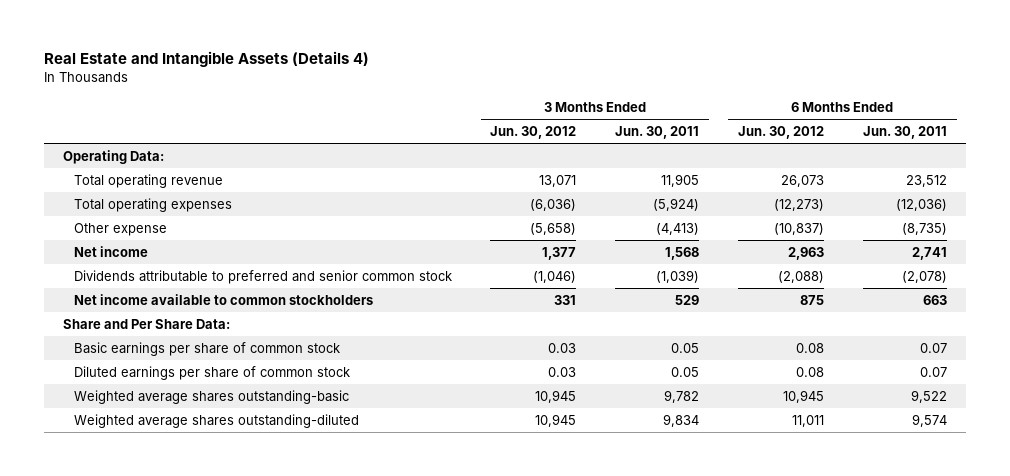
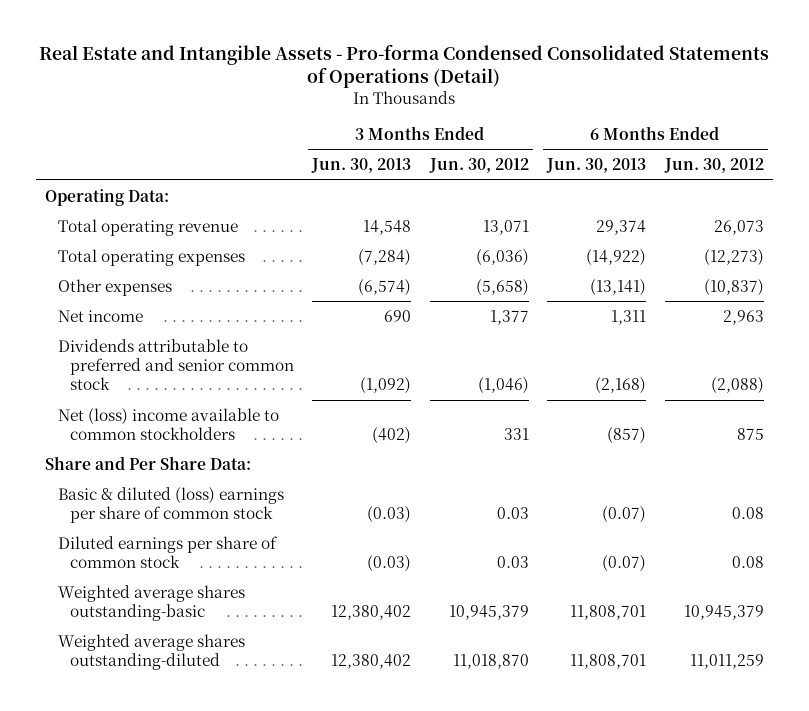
[43,51,369,68] Real Estate and Intangible Assets (Details 4) -> [39,43,770,89] Real Estate and Intangible Assets - Pro-forma Condensed Consolidated Statements of Operations (Detail)
[615,125,700,139] Jun. 30, 2011 -> none
[862,125,947,139] Jun. 30, 2011 -> none
none -> [311,158,412,174] Jun. 30, 2013
none -> [546,158,647,174] Jun. 30, 2013
[73,222,167,236] Other expense -> [57,278,172,296] Other expenses
[73,293,373,305] Net income available to common stockholders -> [57,407,279,440] Net (loss) income available to common stockholders
[73,341,340,356] Basic earnings per share of common stock -> [57,486,284,523] Basic & diluted (loss) earnings per share of common stock
[535,389,577,403] 10,945 -> [448,604,529,620] 10,945,379
[783,389,825,403] 10,945 -> [683,604,764,620] 10,945,379
[535,413,577,427] 10,945 -> [452,653,529,669] 11,018,870
[792,414,825,427] 11,011 -> [689,653,764,669] 11,011,259

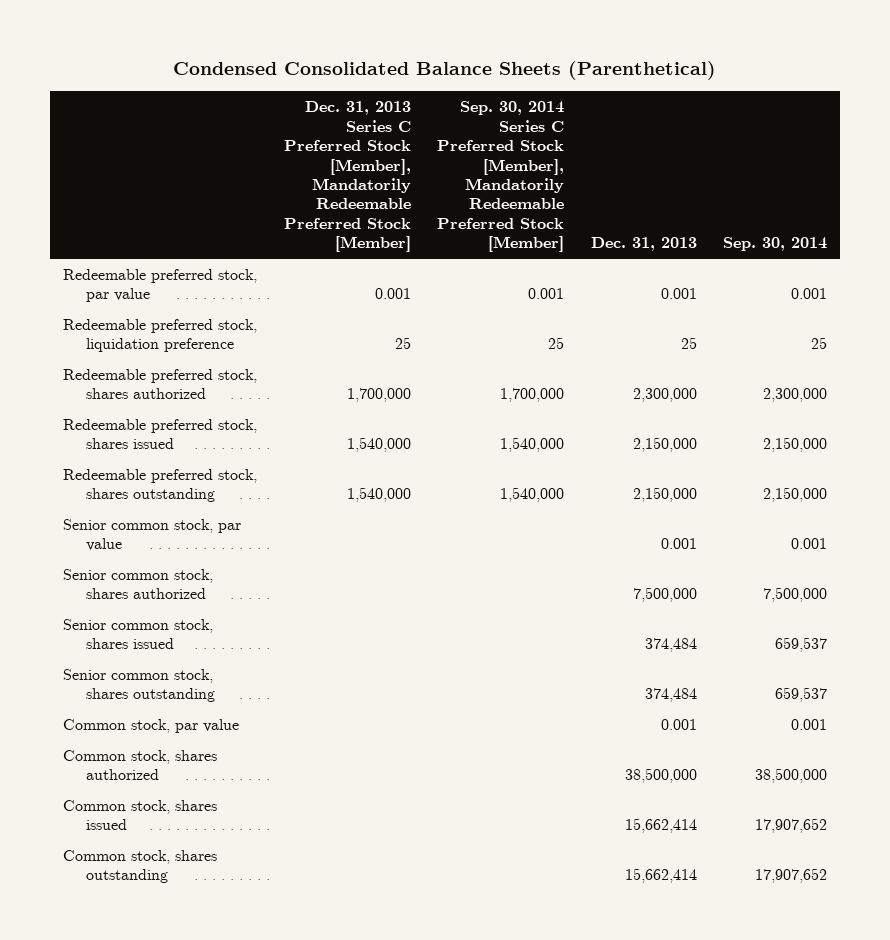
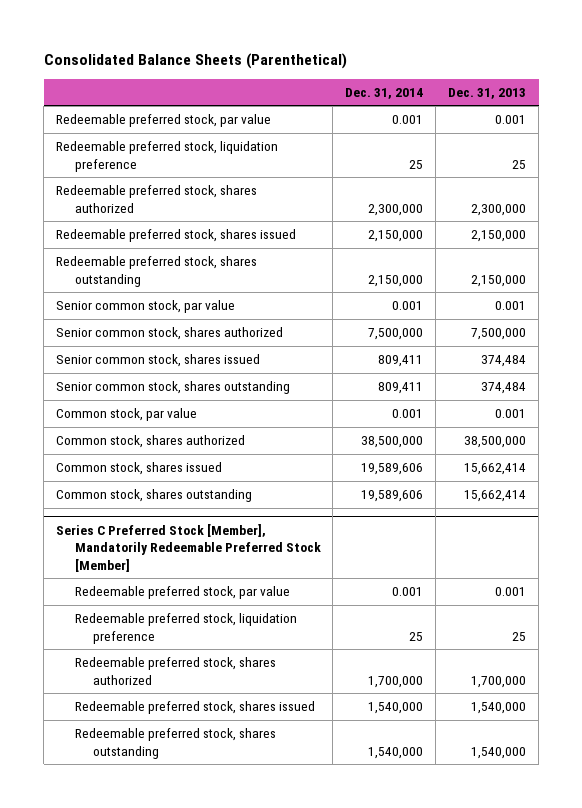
[173,61,717,81] Condensed Consolidated Balance Sheets (Parenthetical) -> [43,52,347,69] Consolidated Balance Sheets (Parenthetical)
[283,101,411,253] Dec. 31, 2013 Series C Preferred Stock [Member], Mandatorily Redeemable Preferred Stock [Member] -> none
[437,101,565,253] Sep. 30, 2014 Series C Preferred Stock [Member], Mandatorily Redeemable Preferred Stock [Member] -> none
[722,237,827,252] Sep. 30, 2014 -> none
none -> [345,87,424,99] Dec. 31, 2014
none -> [56,523,321,572] Series C Preferred Stock [Member], Mandatorily Redeemable Preferred Stock [Member]
none -> [74,586,290,600] Redeemable preferred stock, par value
none -> [74,613,297,644] Redeemable preferred stock, liquidation preference
none -> [74,657,276,685] Redeemable preferred stock, shares authorized
none -> [74,701,315,715] Redeemable preferred stock, shares issued
none -> [74,728,276,759] Redeemable preferred stock, shares outstanding

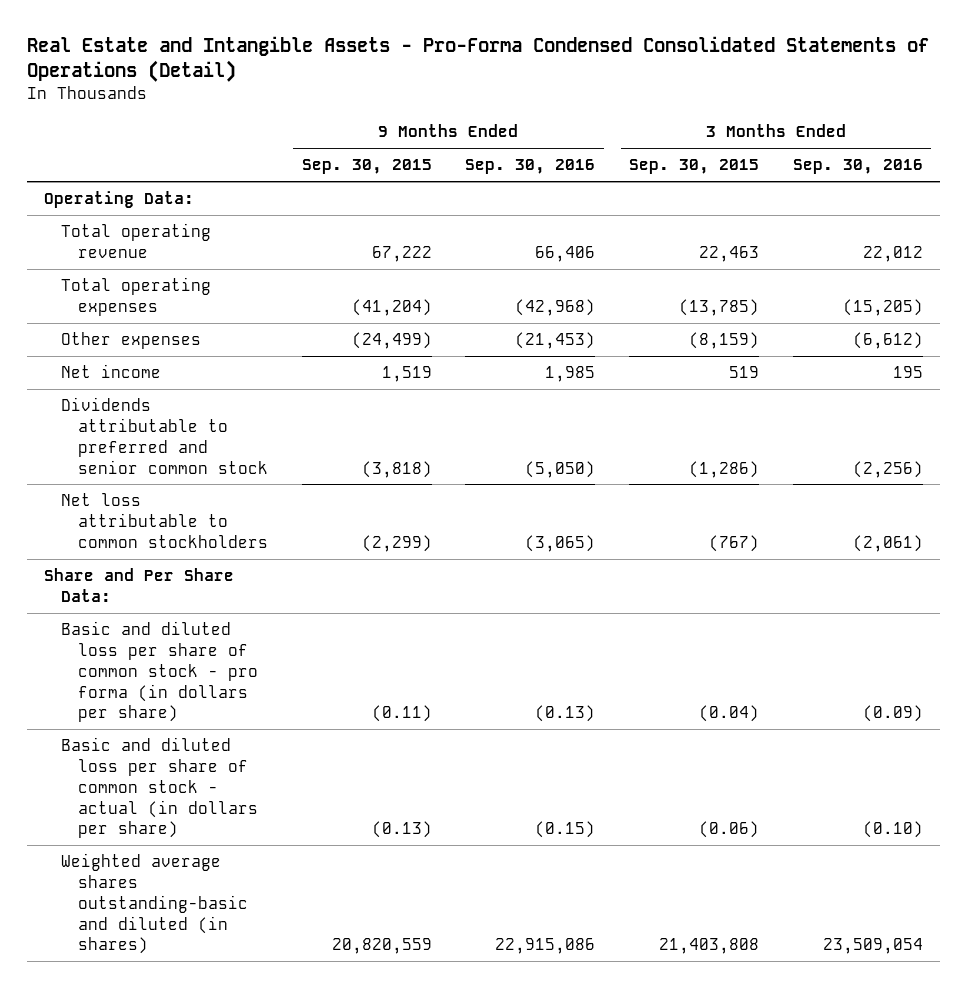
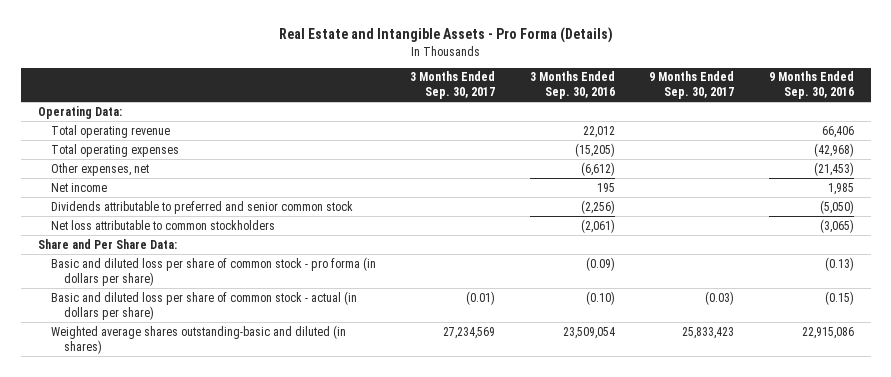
[27,36,930,83] Real Estate and Intangible Assets - Pro-Forma Condensed Consolidated Statements of Operations (Detail) -> [278,27,613,44] Real Estate and Intangible Assets - Pro Forma (Details)
[301,159,432,175] Sep. 30, 2015 -> none
[629,159,760,175] Sep. 30, 2015 -> none
none -> [410,71,496,100] 3 Months Ended Sep. 30, 2017
none -> [649,71,735,100] 9 Months Ended Sep. 30, 2017
[60,332,201,350] Other expenses -> [50,162,149,176] Other expenses, net

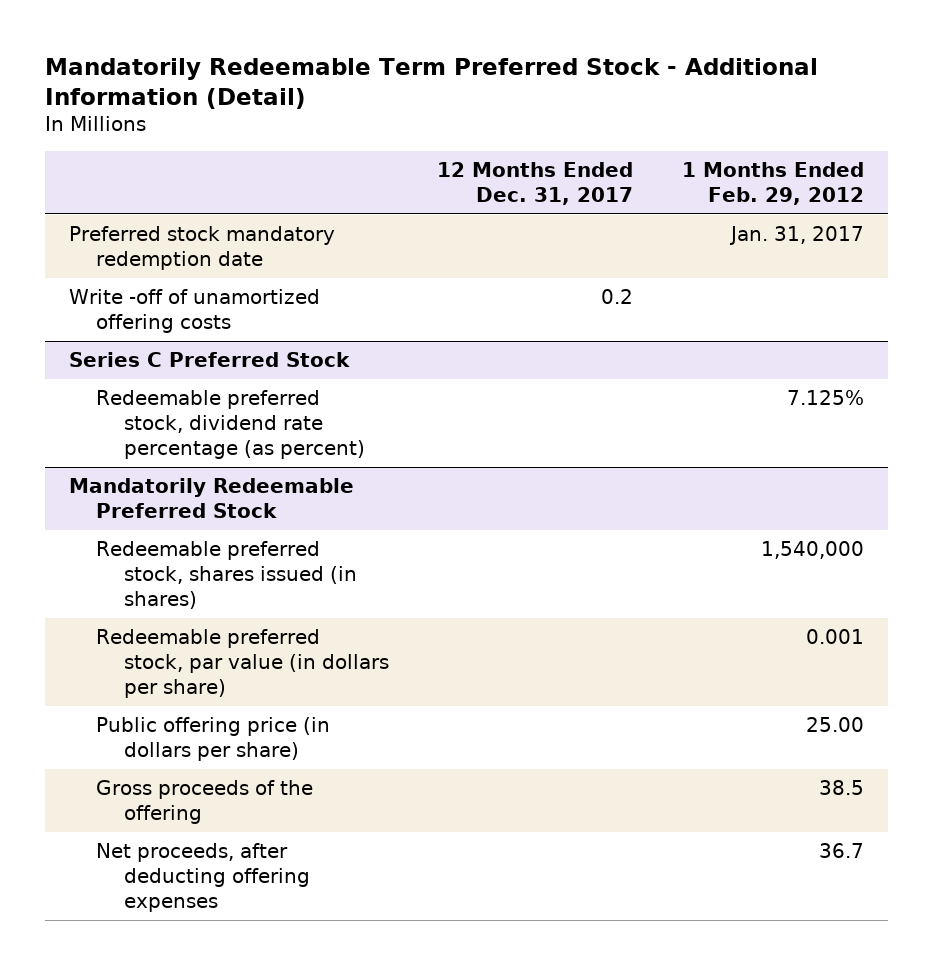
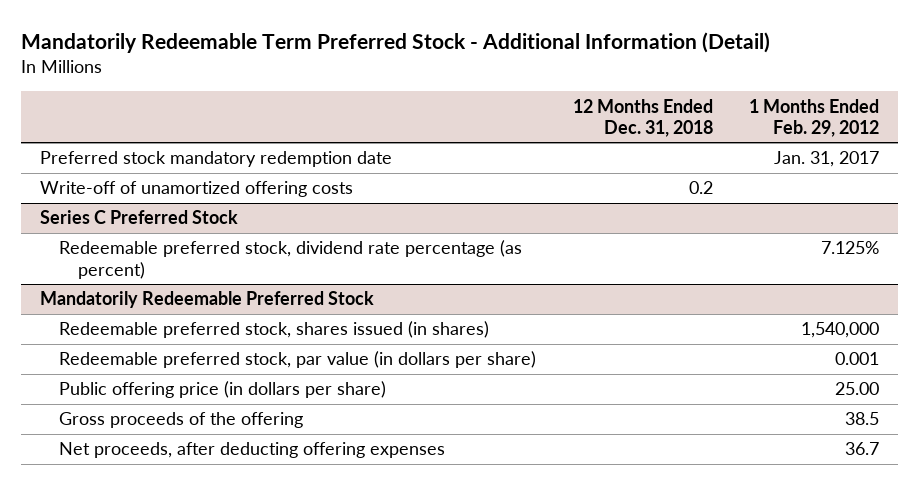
[437,161,634,205] 12 Months Ended Dec. 31, 2017 -> none
none -> [572,98,713,137] 12 Months Ended Dec. 31, 2018
[69,289,321,334] Write -off of unamortized offering costs -> [39,181,353,198] Write-off of unamortized offering costs

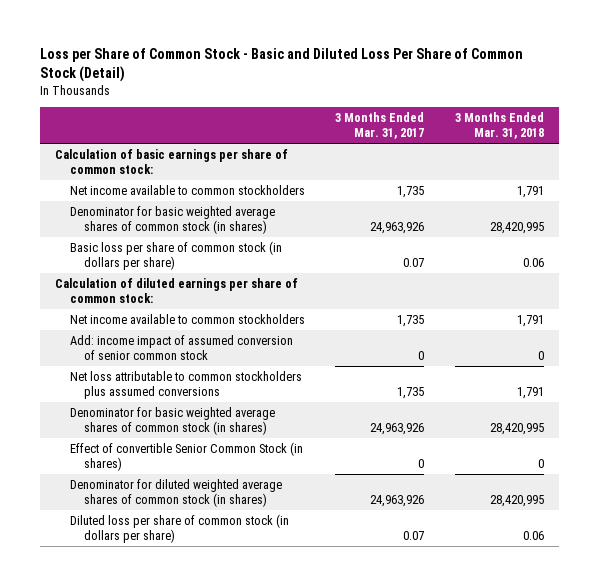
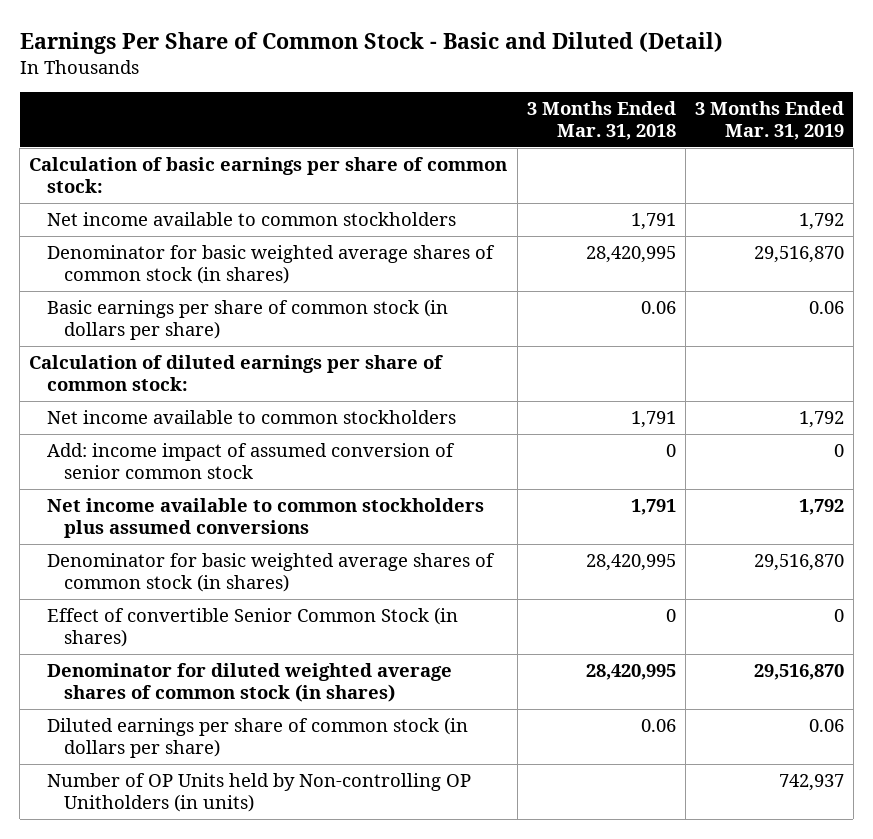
[39,47,523,83] Loss per Share of Common Stock - Basic and Diluted Loss Per Share of Common Stock (Detail) -> [19,31,723,54] Earnings Per Share of Common Stock - Basic and Diluted (Detail)
[335,112,425,139] 3 Months Ended Mar. 31, 2017 -> none
none -> [694,101,844,140] 3 Months Ended Mar. 31, 2019
[69,240,282,270] Basic loss per share of common stock (in dollars per share) -> [46,299,448,340] Basic earnings per share of common stock (in dollars per share)
[69,370,302,399] Net loss attributable to common stockholders plus assumed conversions -> [46,498,484,538] Net income available to common stockholders plus assumed conversions
[69,513,289,543] Diluted loss per share of common stock (in dollars per share) -> [46,717,468,758] Diluted earnings per share of common stock (in dollars per share)
none -> [46,773,471,812] Number of OP Units held by Non-controlling OP Unitholders (in units)

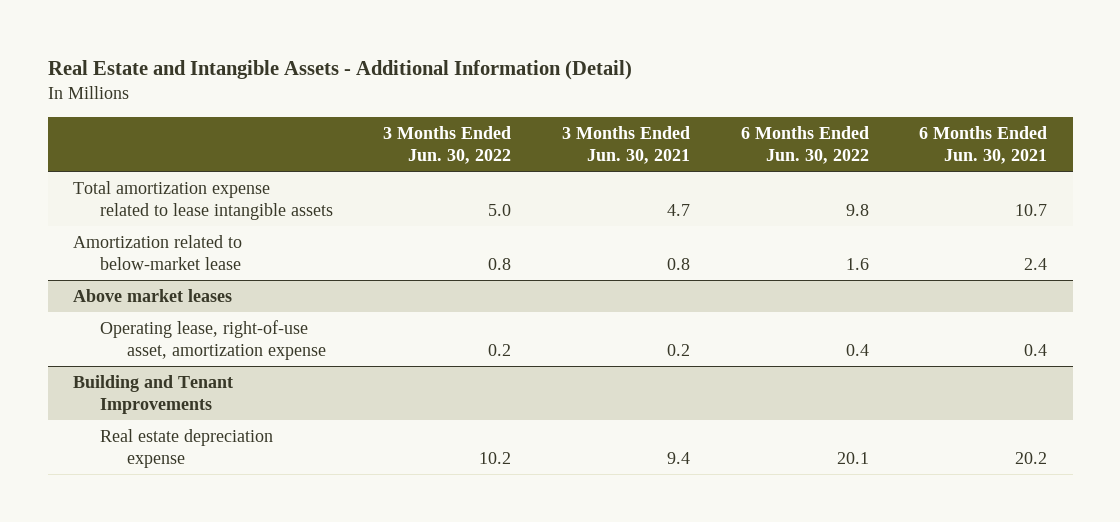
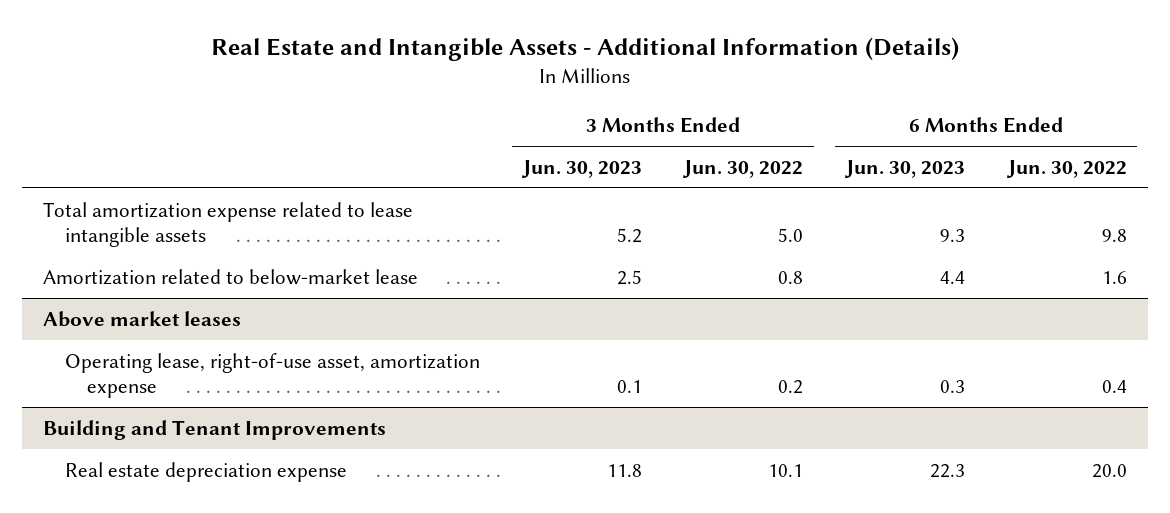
[47,60,632,81] Real Estate and Intangible Assets - Additional Information (Detail) -> [210,36,959,61] Real Estate and Intangible Assets - Additional Information (Details)
[561,126,690,164] 3 Months Ended Jun. 30, 2021 -> none
[919,126,1048,164] 6 Months Ended Jun. 30, 2021 -> none
none -> [520,159,642,178] Jun. 30, 2023
none -> [843,159,965,178] Jun. 30, 2023
[479,451,512,464] 10.2 -> [768,463,804,477] 10.1
[836,451,869,464] 20.1 -> [1091,463,1127,478] 20.0

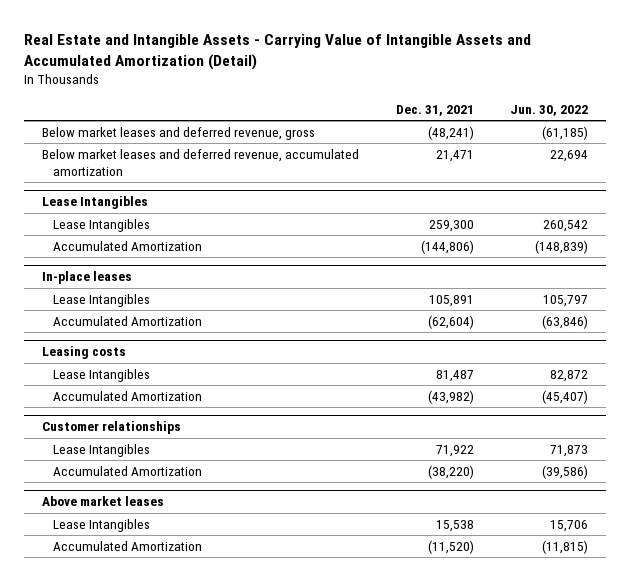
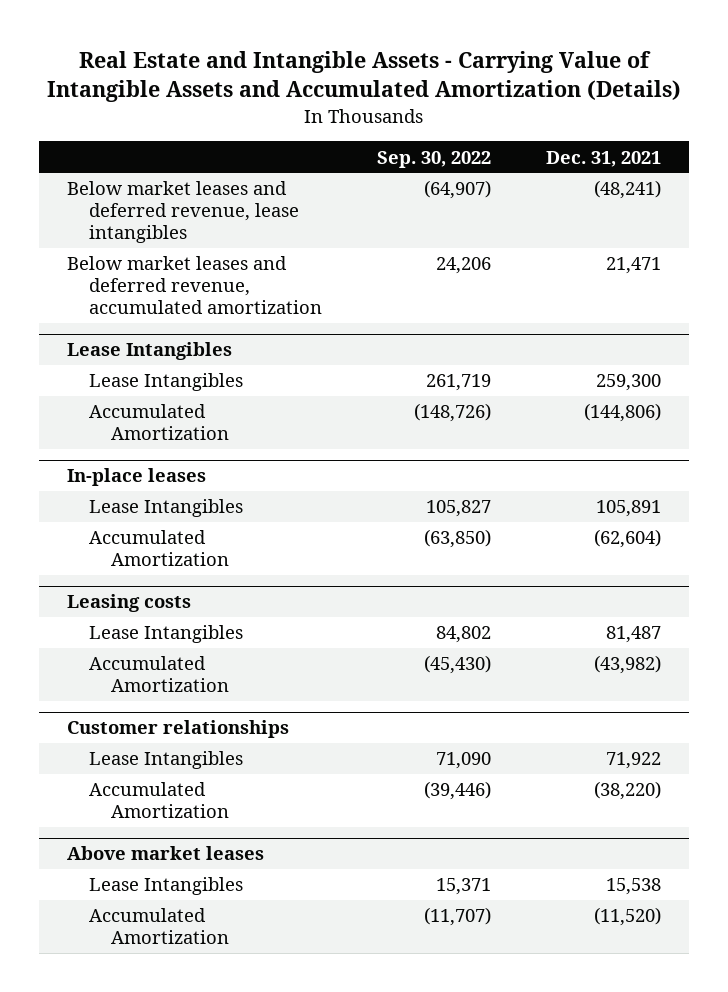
[24,34,532,71] Real Estate and Intangible Assets - Carrying Value of Intangible Assets and Accumulated Amortization (Detail) -> [47,51,682,103] Real Estate and Intangible Assets - Carrying Value of Intangible Assets and Accumulated Amortization (Details)
[510,104,589,116] Jun. 30, 2022 -> none
none -> [377,150,492,168] Sep. 30, 2022
[42,126,316,140] Below market leases and deferred revenue, gross -> [66,181,299,244] Below market leases and deferred revenue, lease intangibles

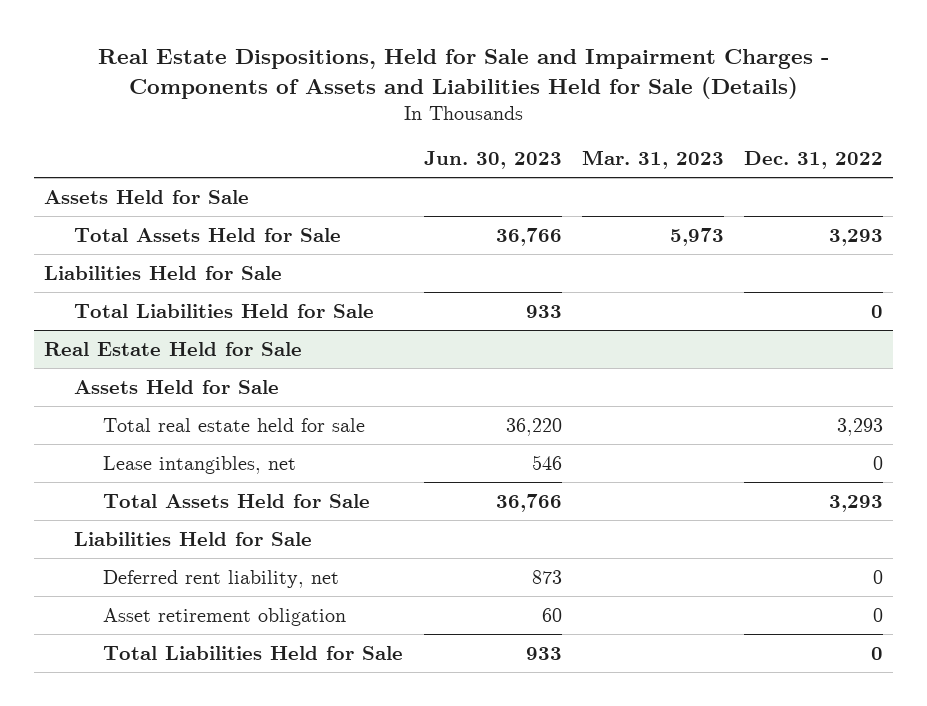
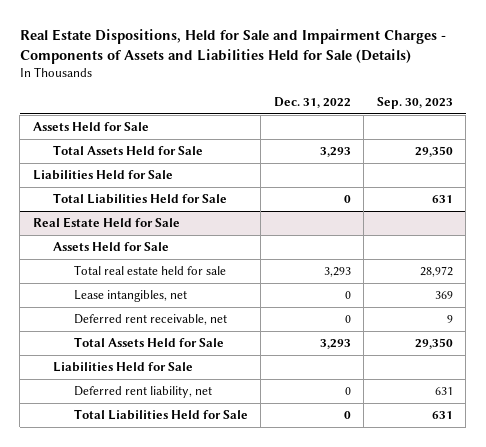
[423,150,562,169] Jun. 30, 2023 -> none
[582,149,725,169] Mar. 31, 2023 -> none
none -> [376,97,453,110] Sep. 30, 2023
none -> [73,314,227,326] Deferred rent receivable, net
[103,607,347,626] Asset retirement obligation -> none

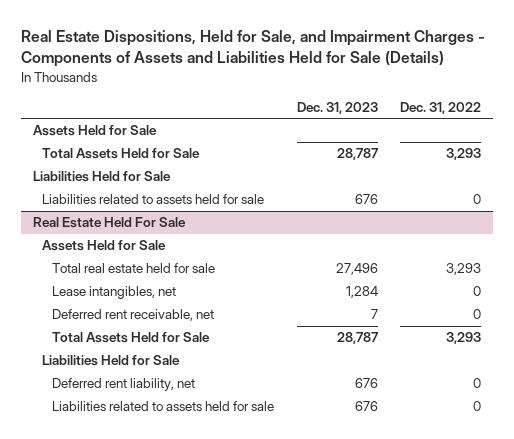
[19,28,446,64] Real Estate Dispositions, Held for Sale and Impairment Charges - Components of Assets and Liabilities Held for Sale (Details) -> [21,30,486,68] Real Estate Dispositions, Held for Sale, and Impairment Charges - Components of Assets and Liabilities Held for Sale (Details)
[376,97,453,110] Sep. 30, 2023 -> none
none -> [296,101,378,114] Dec. 31, 2023
[53,193,228,205] Total Liabilities Held for Sale -> [42,194,265,205] Liabilities related to assets held for sale
[32,217,180,229] Real Estate Held for Sale -> [32,217,186,229] Real Estate Held For Sale
[73,409,248,421] Total Liabilities Held for Sale -> [52,401,275,412] Liabilities related to assets held for sale

